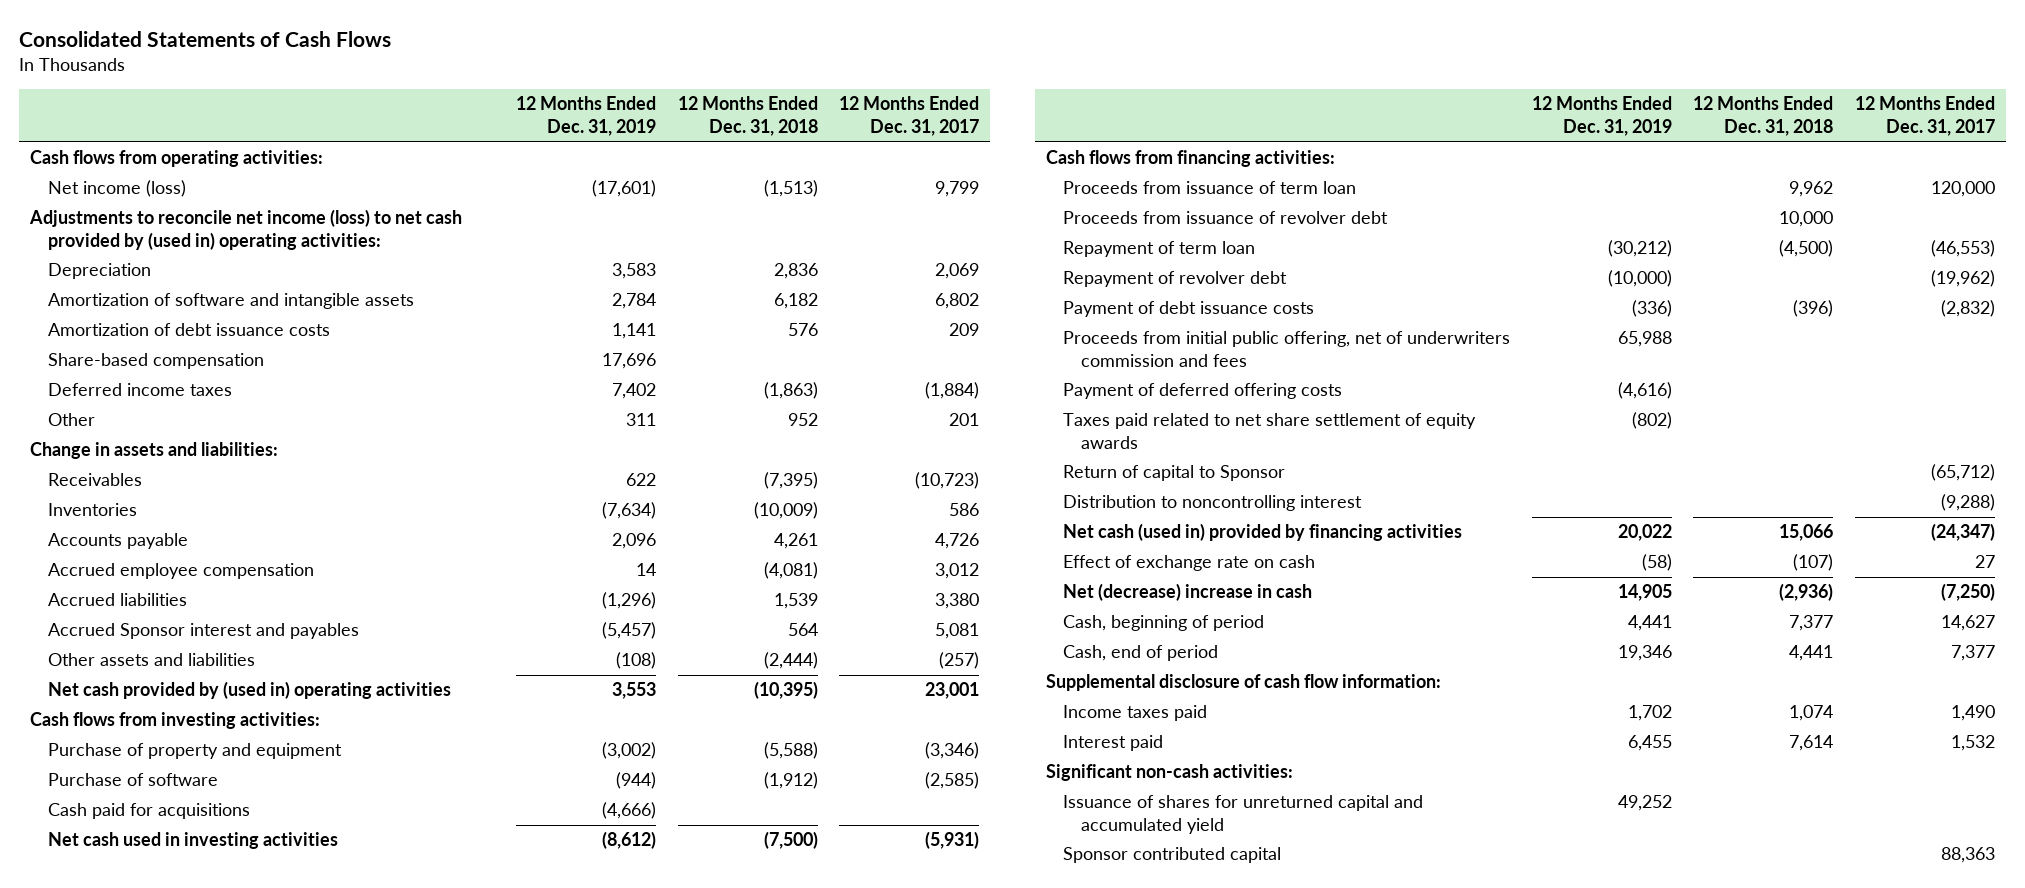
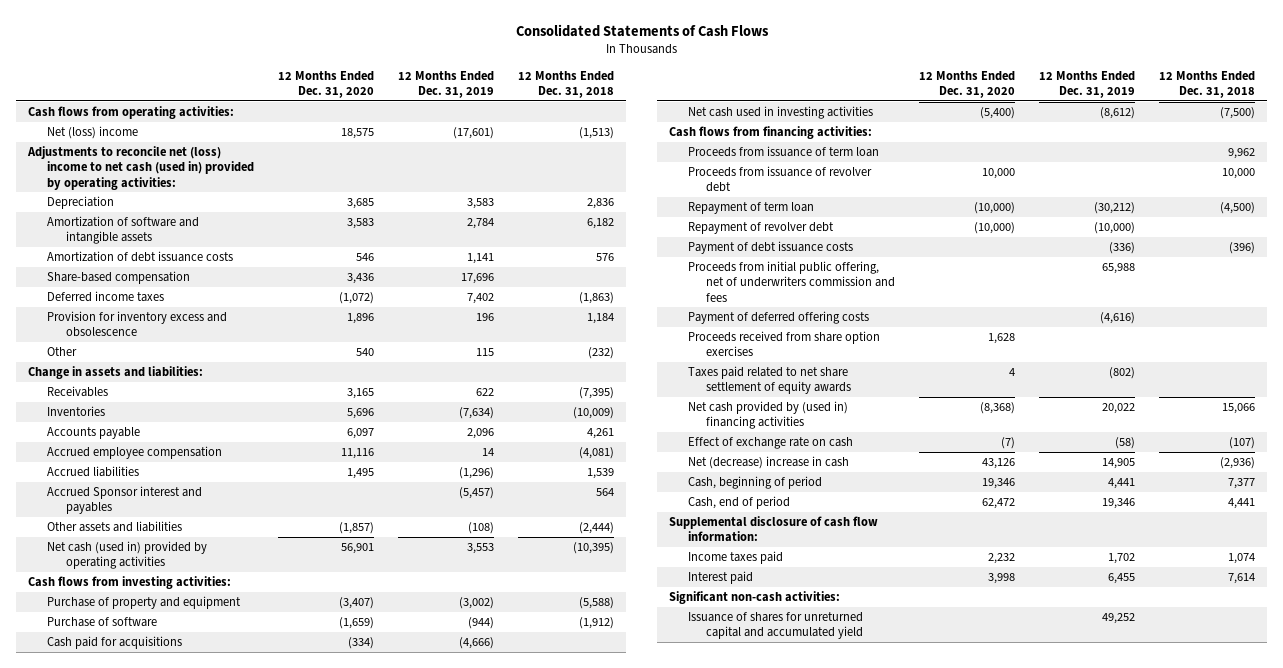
[839,96,980,137] 12 Months Ended Dec. 31, 2017 -> none
none -> [278,70,375,98] 12 Months Ended Dec. 31, 2020
[47,180,186,198] Net income (loss) -> [46,126,138,140] Net (loss) income
[28,209,462,250] Adjustments to reconcile net income (loss) to net cash provided by (used in) operating activities: -> [27,146,254,190] Adjustments to reconcile net (loss) income to net cash (used in) provided by operating activities:
none -> [46,311,227,338] Provision for inventory excess and obsolescence
[626,413,657,427] 311 -> [476,348,495,357] 115
[787,413,818,427] 952 -> [588,347,615,360] (232)
[47,681,451,700] Net cash provided by (used in) operating activities -> [46,541,207,570] Net cash (used in) provided by operating activities
none -> [687,331,880,357] Proceeds received from share option exercises
[1063,465,1286,482] Return of capital to Sponsor -> none
[1063,495,1363,512] Distribution to noncontrolling interest -> none
[1063,523,1463,542] Net cash (used in) provided by financing activities -> [687,401,848,430] Net cash provided by (used in) financing activities
[1063,847,1282,864] Sponsor contributed capital -> none

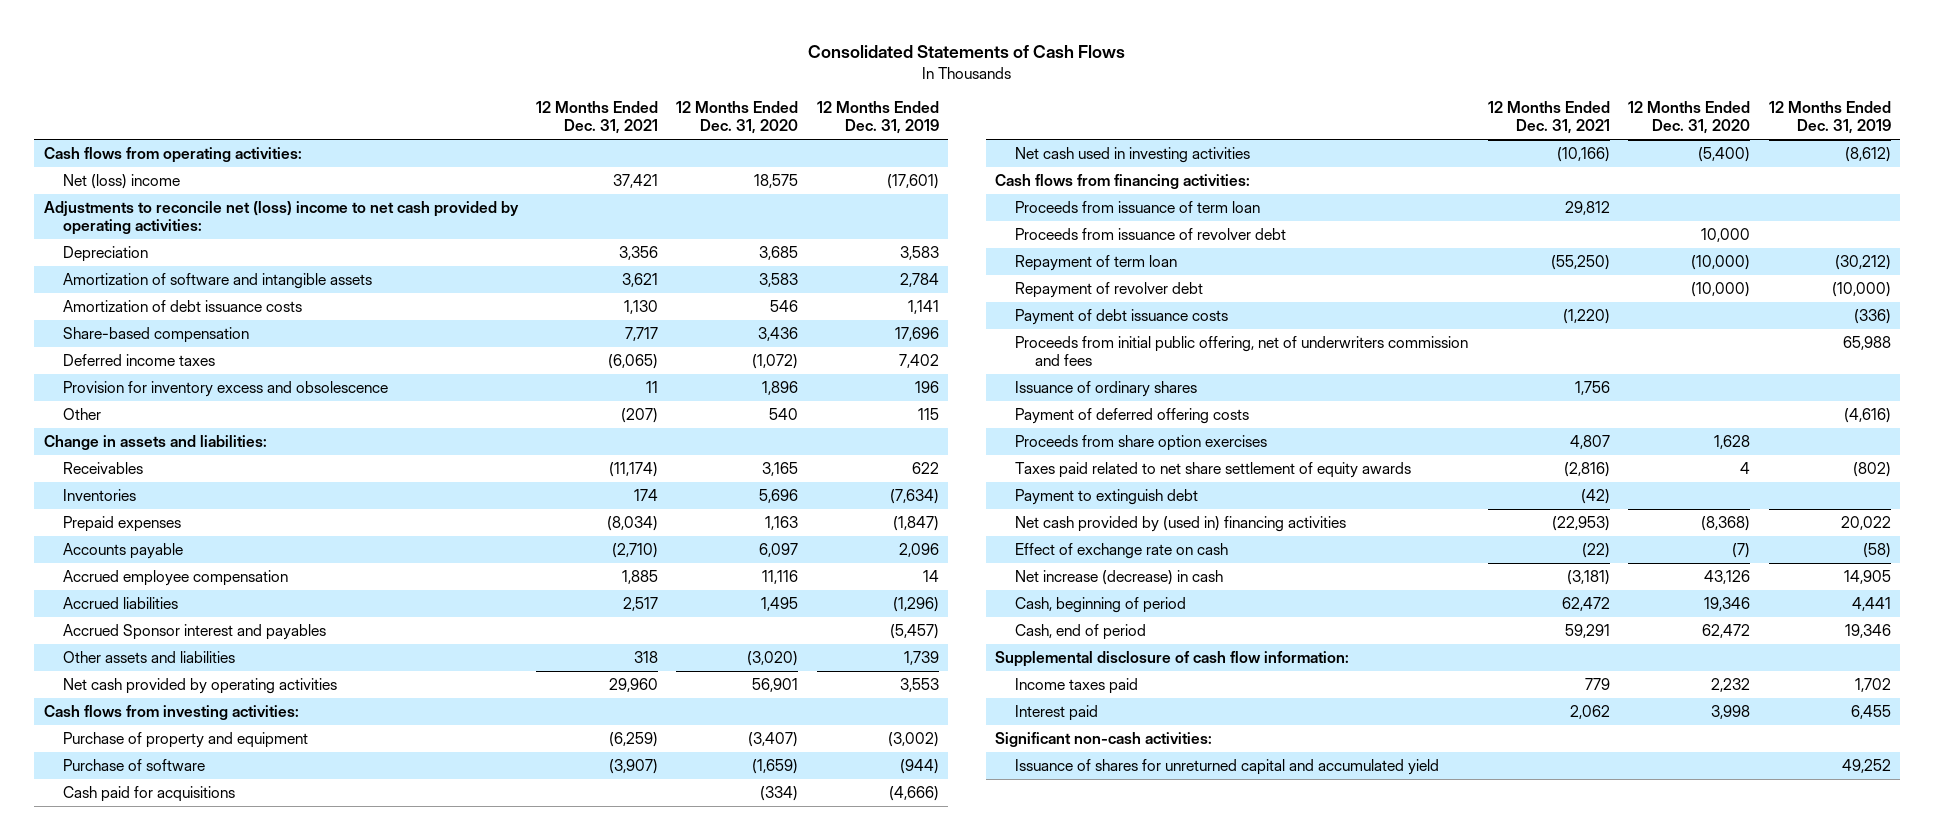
[518,70,615,98] 12 Months Ended Dec. 31, 2018 -> none
none -> [536,101,659,135] 12 Months Ended Dec. 31, 2021
[27,146,254,190] Adjustments to reconcile net (loss) income to net cash (used in) provided by operating activities: -> [43,201,519,236] Adjustments to reconcile net (loss) income to net cash provided by operating activities:
none -> [63,516,182,533] Prepaid expenses
[339,522,375,535] (1,857) -> [747,651,799,667] (3,020)
[468,522,495,535] (108) -> [903,651,939,666] 1,739
[46,541,207,570] Net cash (used in) provided by operating activities -> [63,678,338,695] Net cash provided by operating activities
none -> [1015,381,1198,398] Issuance of ordinary shares
[687,331,880,357] Proceeds received from share option exercises -> [1015,435,1268,452] Proceeds from share option exercises
none -> [1015,489,1199,506] Payment to extinguish debt
[687,456,849,470] Net (decrease) increase in cash -> [1015,570,1224,586] Net increase (decrease) in cash

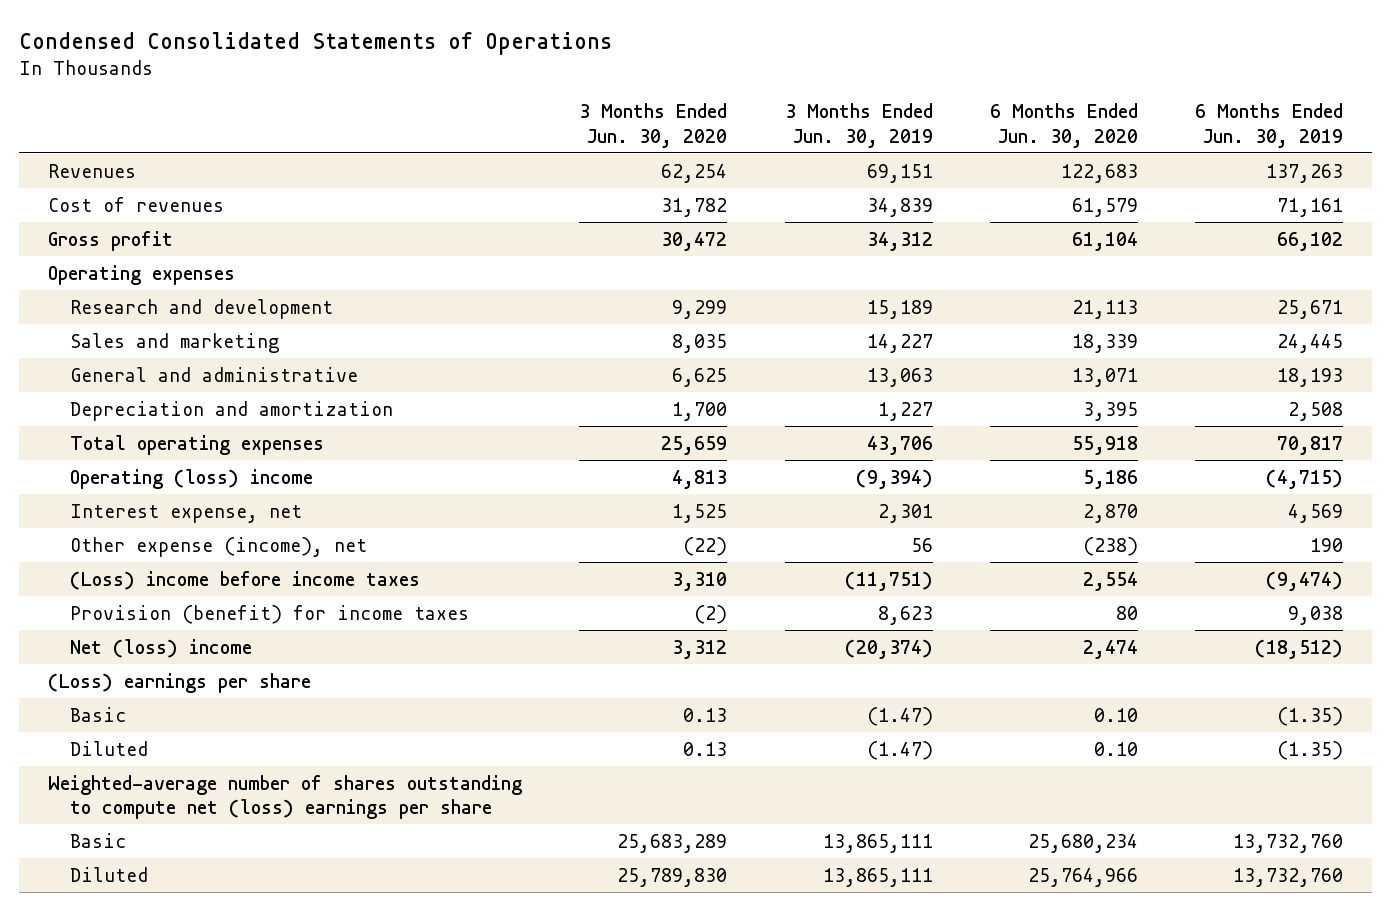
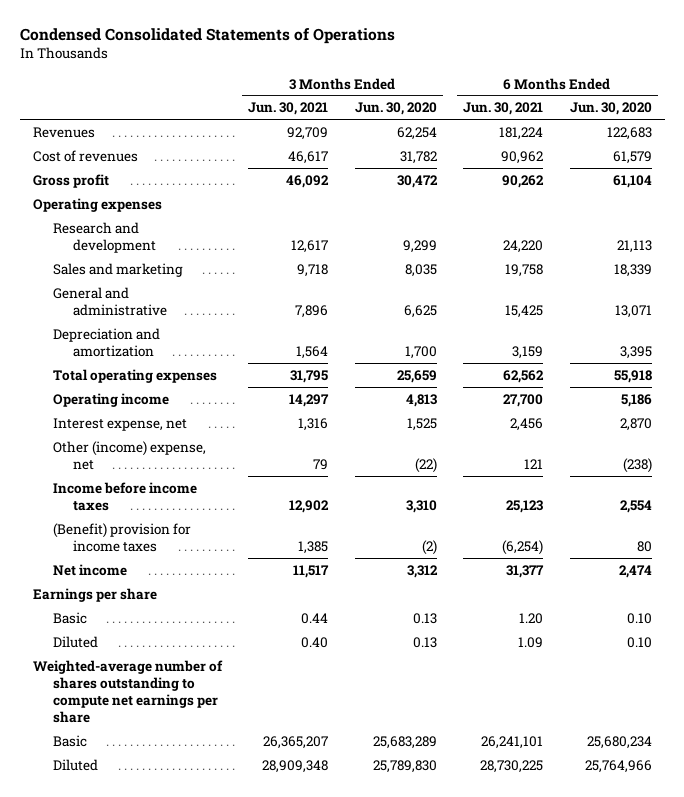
[784,103,933,148] 3 Months Ended Jun. 30, 2019 -> none
[1195,103,1344,148] 6 Months Ended Jun. 30, 2019 -> none
none -> [248,102,329,116] Jun. 30, 2021
none -> [463,102,544,116] Jun. 30, 2021
[70,468,314,489] Operating (loss) income -> [52,392,169,407] Operating income
[70,536,368,557] Other expense (income), net -> [52,440,206,470] Other (income) expense, net
[70,570,421,590] (Loss) income before income taxes -> [52,481,197,511] Income before income taxes
[70,604,470,624] Provision (benefit) for income taxes -> [52,522,191,552] (Benefit) provision for income taxes
[70,638,253,658] Net (loss) income -> [52,563,127,576] Net income
[47,672,311,693] (Loss) earnings per share -> [32,587,157,602] Earnings per share
[47,774,522,819] Weighted-average number of shares outstanding to compute net (loss) earnings per share -> [32,659,223,724] Weighted-average number of shares outstanding to compute net earnings per share

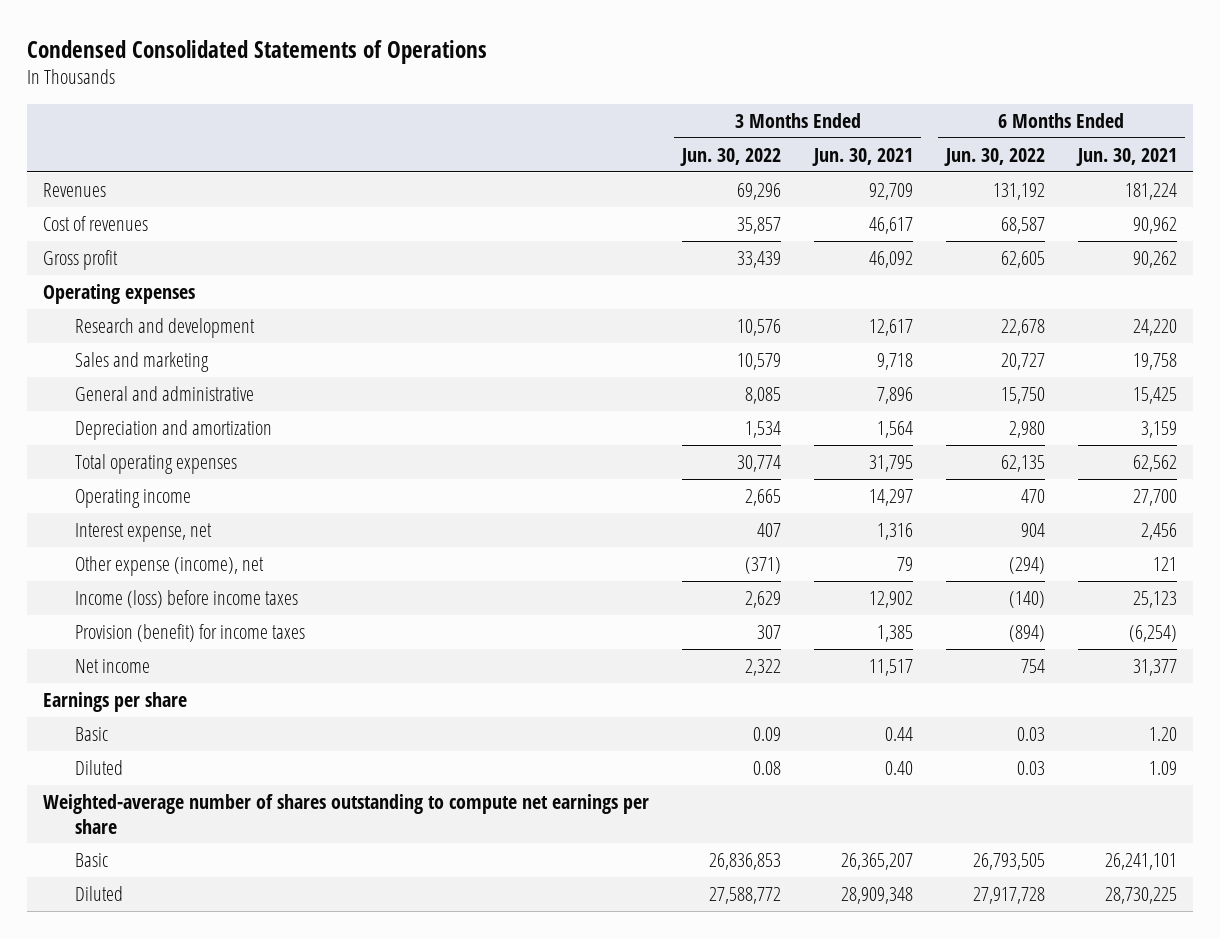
[354,102,437,116] Jun. 30, 2020 -> none
[569,102,652,116] Jun. 30, 2020 -> none
none -> [680,147,782,166] Jun. 30, 2022
none -> [943,147,1045,166] Jun. 30, 2022
[52,440,206,470] Other (income) expense, net -> [74,555,264,576] Other expense (income), net
[52,481,197,511] Income before income taxes -> [74,589,298,608] Income (loss) before income taxes
[52,522,191,552] (Benefit) provision for income taxes -> [74,623,305,642] Provision (benefit) for income taxes

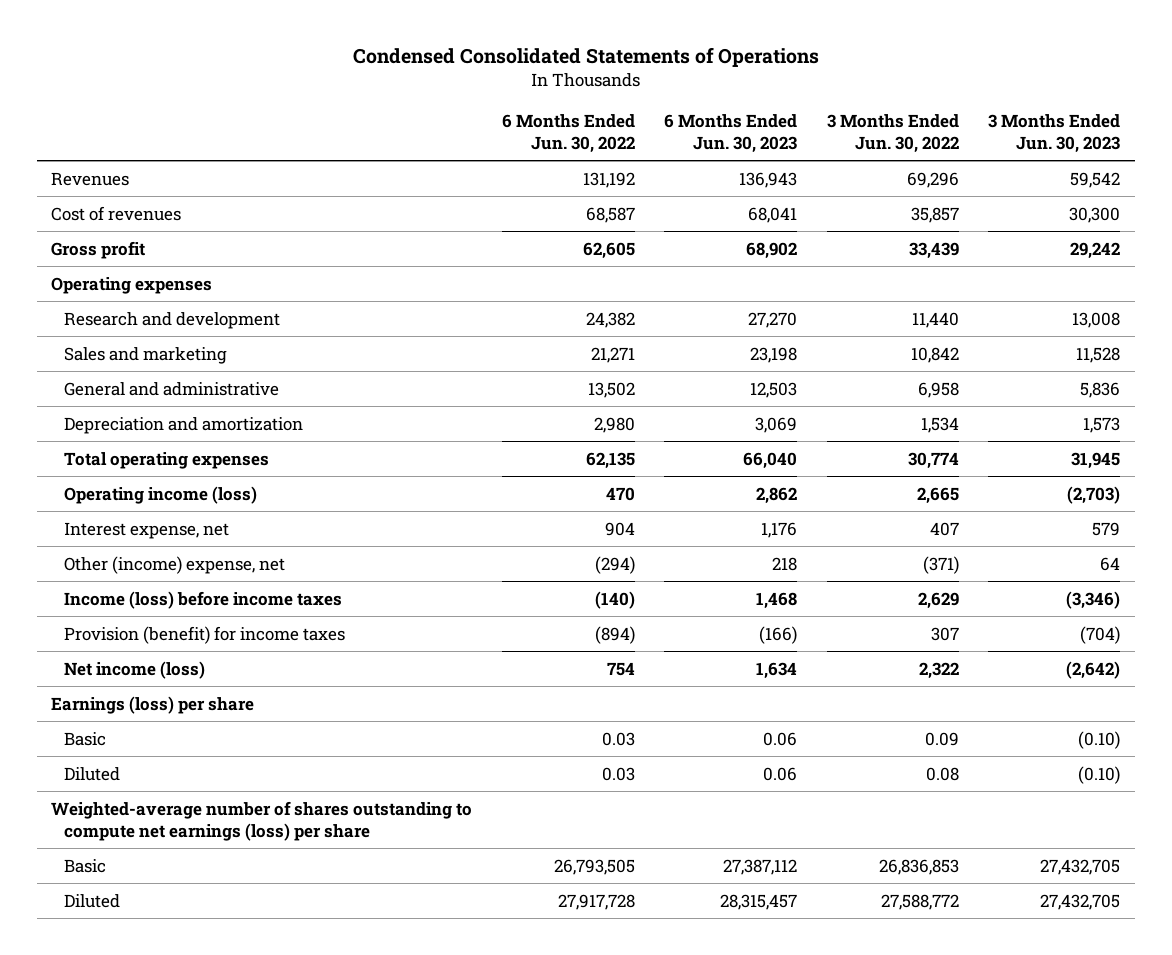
[812,147,914,166] Jun. 30, 2021 -> none
[1075,147,1177,166] Jun. 30, 2021 -> none
none -> [664,113,798,153] 6 Months Ended Jun. 30, 2023
none -> [988,113,1121,153] 3 Months Ended Jun. 30, 2023
[737,318,782,336] 10,576 -> [911,311,959,328] 11,440
[1000,318,1045,336] 22,678 -> [585,311,635,328] 24,382
[737,352,782,370] 10,579 -> [910,346,959,363] 10,842
[1000,352,1045,370] 20,727 -> [590,346,635,363] 21,271
[745,386,782,404] 8,085 -> [917,381,959,398] 6,958
[1000,386,1045,404] 15,750 -> [587,381,635,398] 13,502
[74,488,191,508] Operating income -> [63,485,257,504] Operating income (loss)
[74,555,264,576] Other expense (income), net -> [63,555,285,574] Other (income) expense, net
[74,658,150,673] Net income -> [63,660,205,679] Net income (loss)
[43,691,188,712] Earnings per share -> [51,695,255,714] Earnings (loss) per share
[43,793,650,834] Weighted-average number of shares outstanding to compute net earnings per share -> [51,800,473,841] Weighted-average number of shares outstanding to compute net earnings (loss) per share

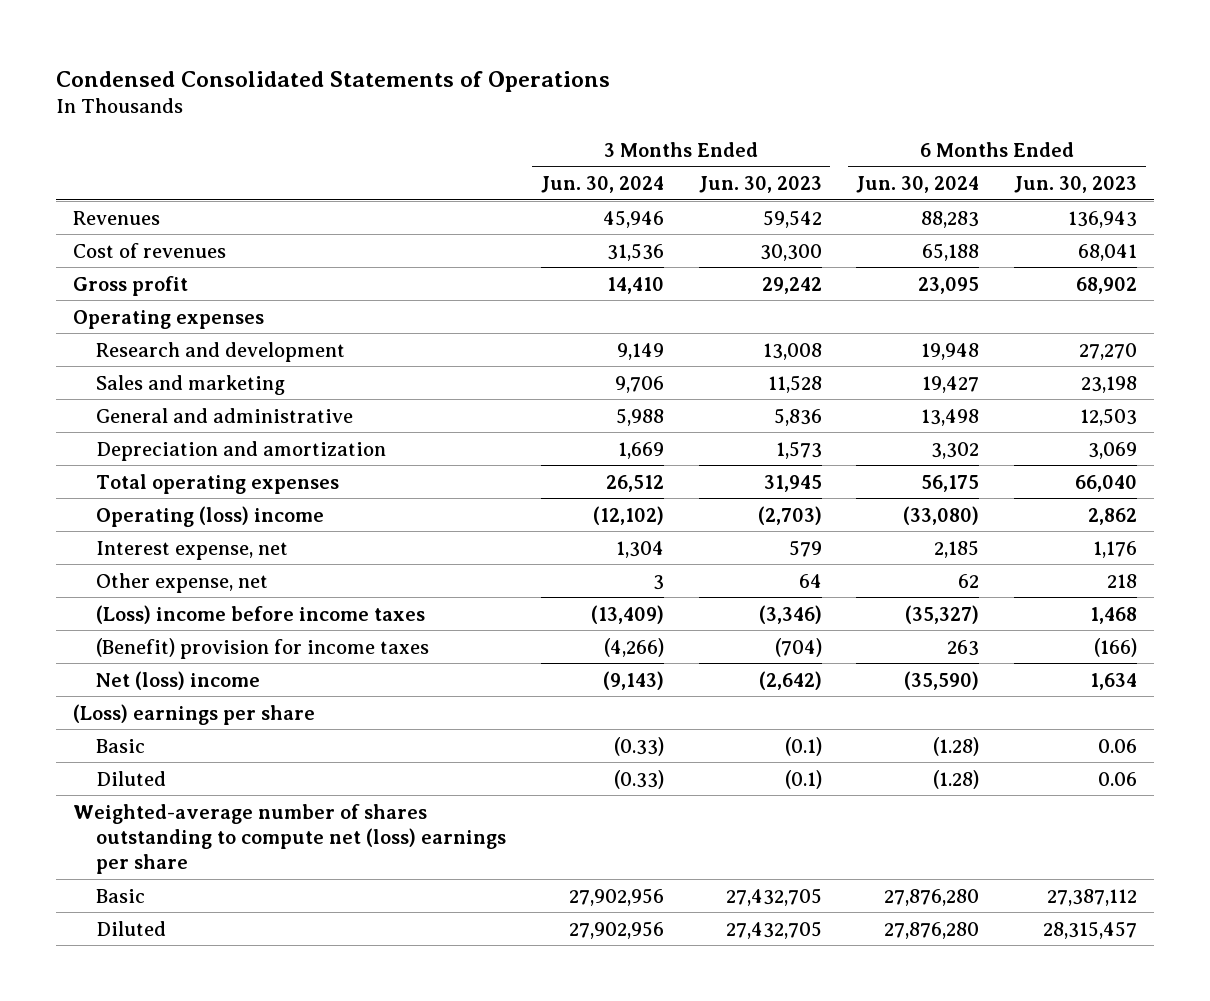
[501,113,635,153] 6 Months Ended Jun. 30, 2022 -> none
[826,113,959,153] 3 Months Ended Jun. 30, 2022 -> none
none -> [541,176,665,194] Jun. 30, 2024
none -> [856,176,980,194] Jun. 30, 2024
[63,485,257,504] Operating income (loss) -> [96,505,325,527] Operating (loss) income
[63,555,285,574] Other (income) expense, net -> [96,572,269,593] Other expense, net
[63,590,342,609] Income (loss) before income taxes -> [96,604,426,624] (Loss) income before income taxes
[63,625,345,644] Provision (benefit) for income taxes -> [96,637,430,659] (Benefit) provision for income taxes
[63,660,205,679] Net income (loss) -> [96,670,261,690] Net (loss) income
[51,695,255,714] Earnings (loss) per share -> [73,703,316,725] (Loss) earnings per share
[1078,730,1121,749] (0.10) -> [784,736,822,756] (0.1)
[1078,765,1121,784] (0.10) -> [784,769,822,789] (0.1)
[51,800,473,841] Weighted-average number of shares outstanding to compute net earnings (loss) per share -> [73,803,507,875] Weighted-average number of shares outstanding to compute net (loss) earnings per share

